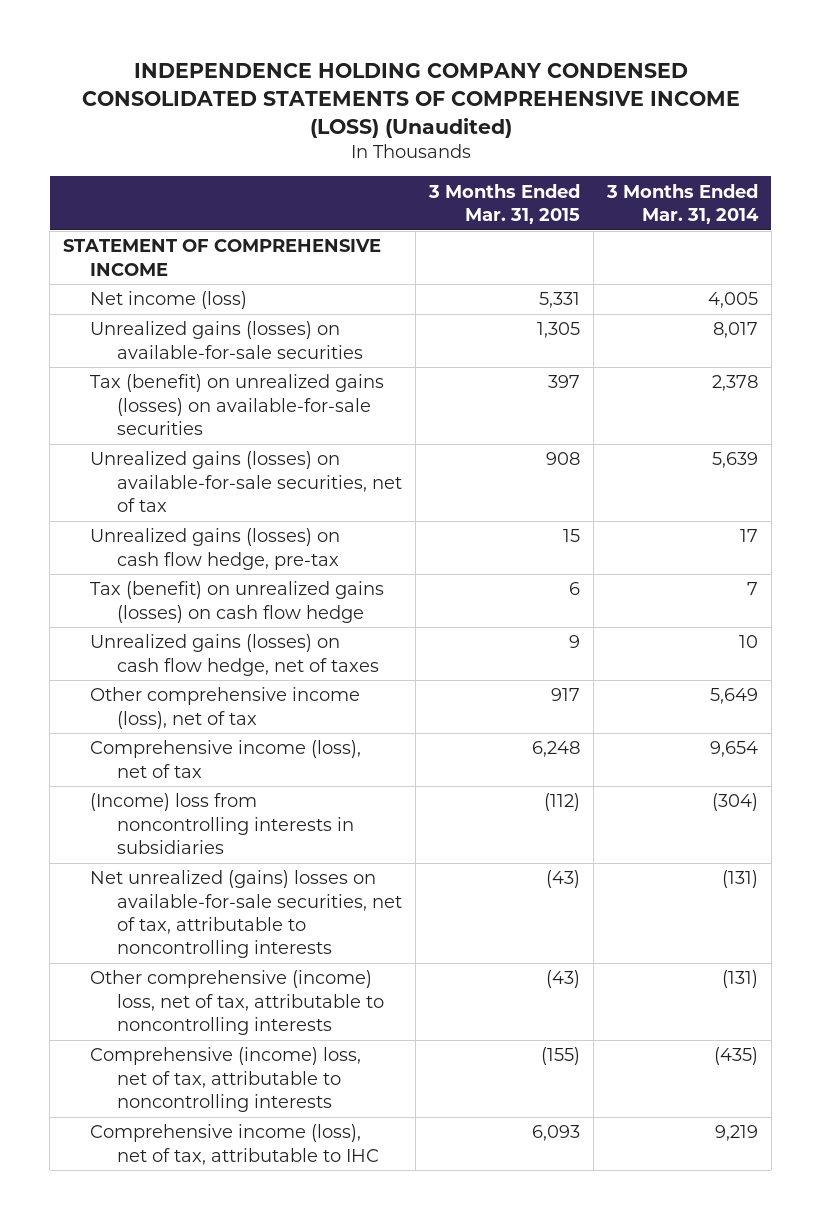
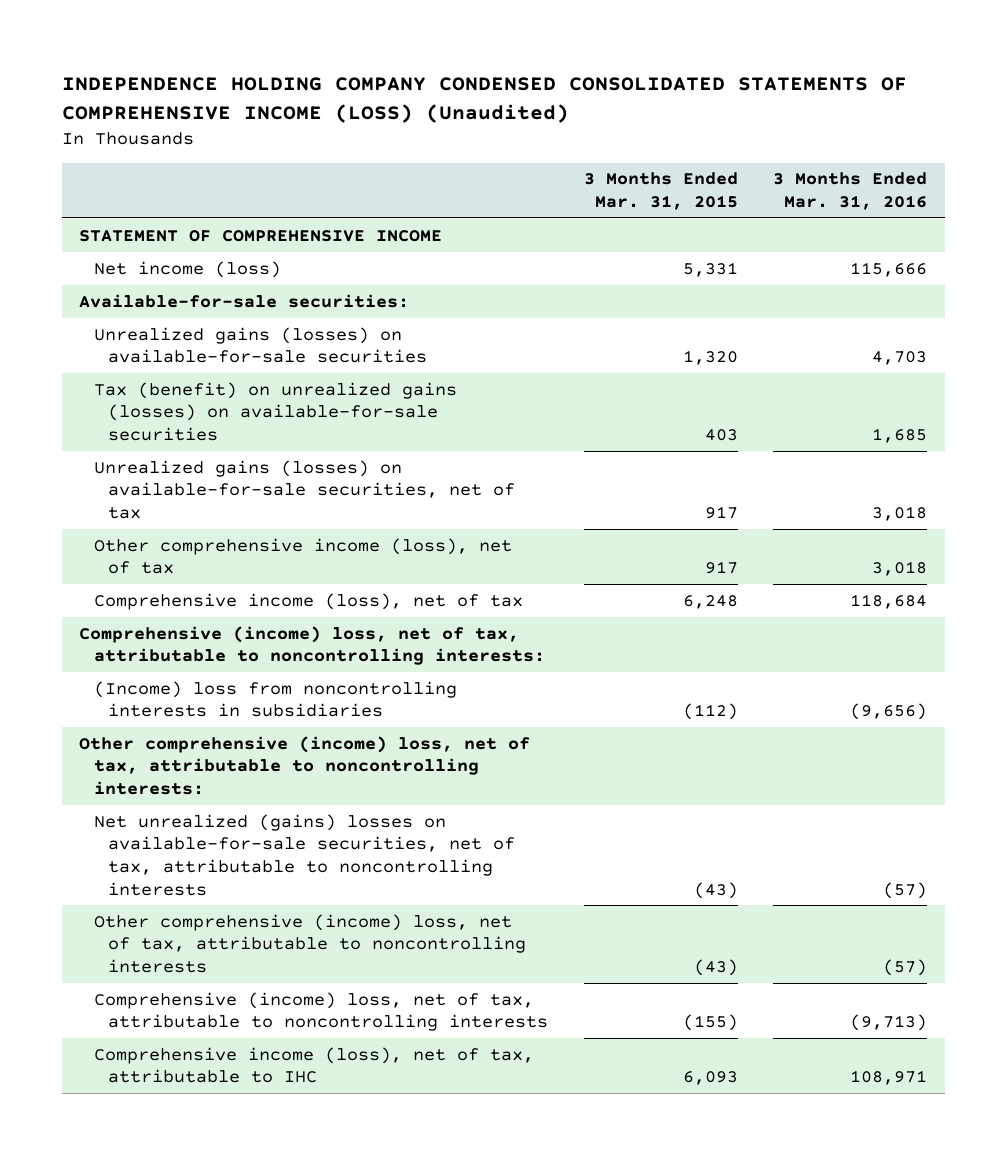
[605,183,759,224] 3 Months Ended Mar. 31, 2014 -> none
none -> [773,172,928,210] 3 Months Ended Mar. 31, 2016
[90,528,341,570] Unrealized gains (losses) on cash flow hedge, pre-tax -> none
[90,581,385,623] Tax (benefit) on unrealized gains (losses) on cash flow hedge -> none
[90,634,380,676] Unrealized gains (losses) on cash flow hedge, net of taxes -> none
none -> [79,293,410,308] Available-for-sale securities:
[537,322,581,339] 1,305 -> [682,350,738,366] 1,320
[548,375,581,389] 397 -> [704,428,738,441] 403
[546,452,581,466] 908 -> [704,505,738,519] 917
none -> [79,625,545,666] Comprehensive (income) loss, net of tax, attributable to noncontrolling interests:
none -> [79,735,531,795] Other comprehensive (income) loss, net of tax, attributable to noncontrolling interests:

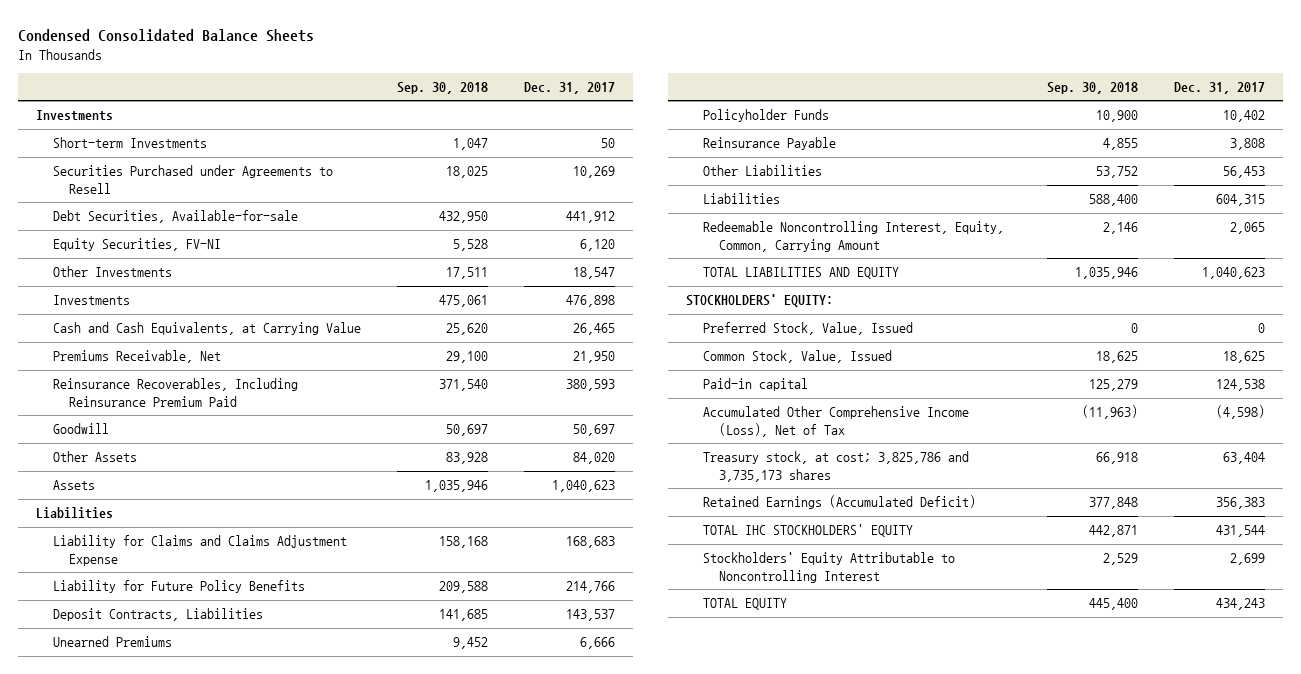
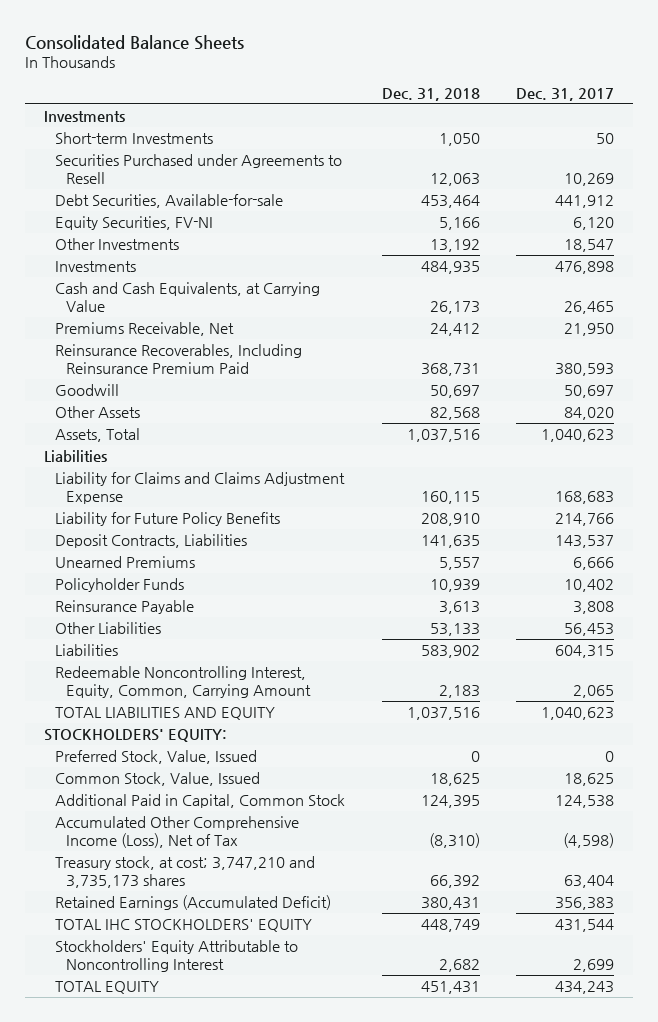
[17,28,314,42] Condensed Consolidated Balance Sheets -> [25,34,245,50] Consolidated Balance Sheets
[396,82,488,95] Sep. 30, 2018 -> none
none -> [381,88,480,102] Dec. 31, 2018
[52,480,95,491] Assets -> [54,428,140,443] Assets, Total
[702,378,808,392] Paid-in capital -> [54,794,345,809] Additional Paid in Capital, Common Stock
[702,451,969,482] Treasury stock, at cost; 3,825,786 and 3,735,173 shares -> [54,856,315,889] Treasury stock, at cost; 3,747,210 and 3,735,173 shares

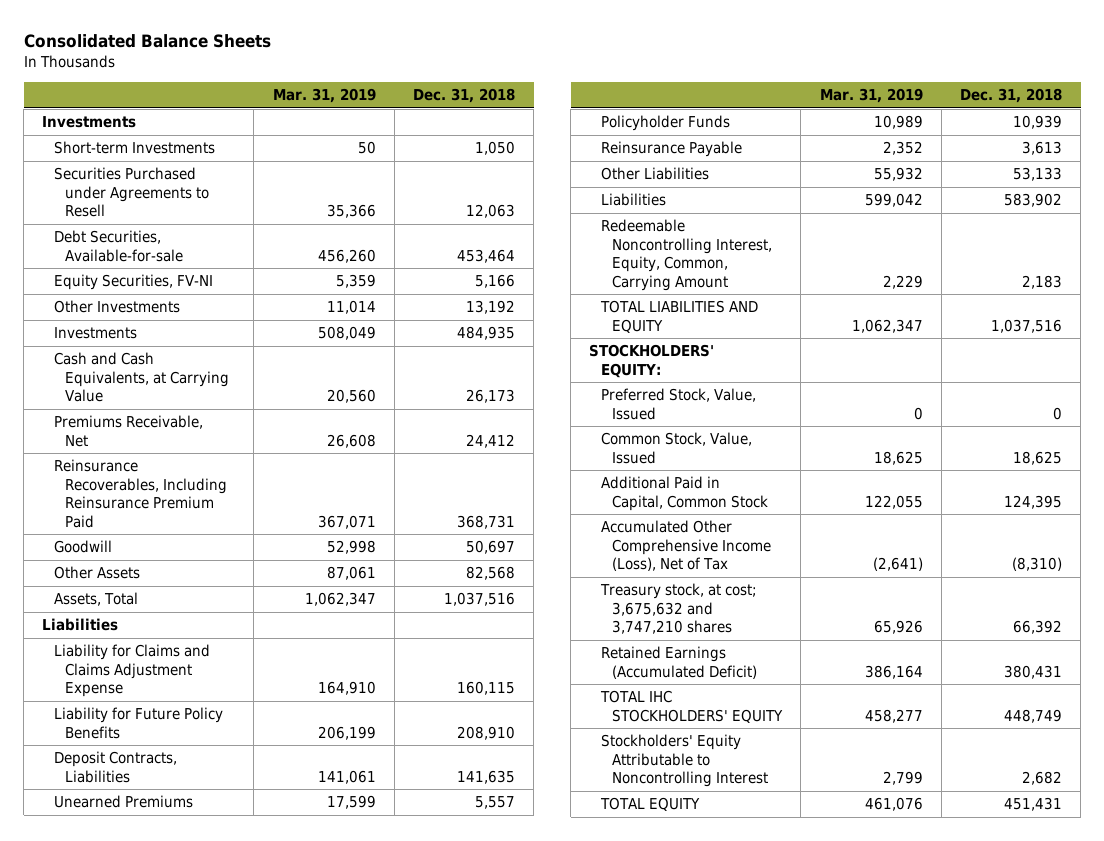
[516,88,615,102] Dec. 31, 2017 -> none
none -> [272,88,376,104] Mar. 31, 2019
[54,856,315,889] Treasury stock, at cost; 3,747,210 and 3,735,173 shares -> [599,583,757,635] Treasury stock, at cost; 3,675,632 and 3,747,210 shares

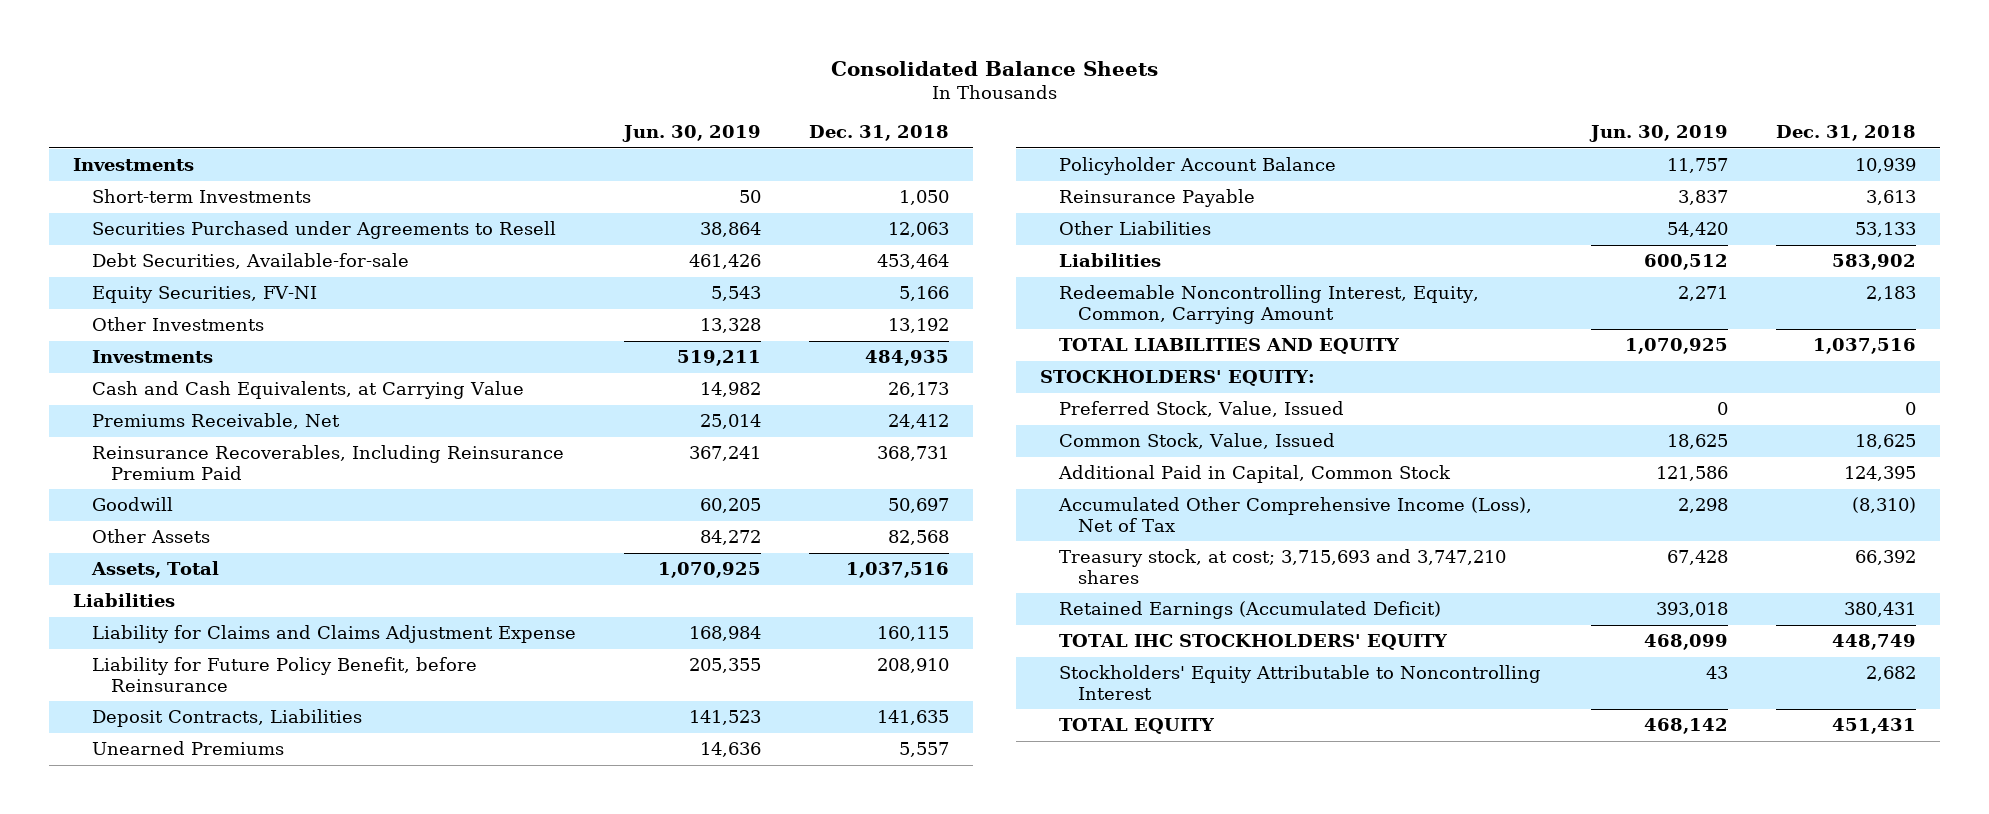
[272,88,376,104] Mar. 31, 2019 -> none
none -> [621,125,761,143] Jun. 30, 2019
[53,707,223,739] Liability for Future Policy Benefits -> [91,657,477,692] Liability for Future Policy Benefit, before Reinsurance
[600,115,730,132] Policyholder Funds -> [1059,157,1337,176] Policyholder Account Balance
[599,583,757,635] Treasury stock, at cost; 3,675,632 and 3,747,210 shares -> [1059,549,1507,584] Treasury stock, at cost; 3,715,693 and 3,747,210 shares

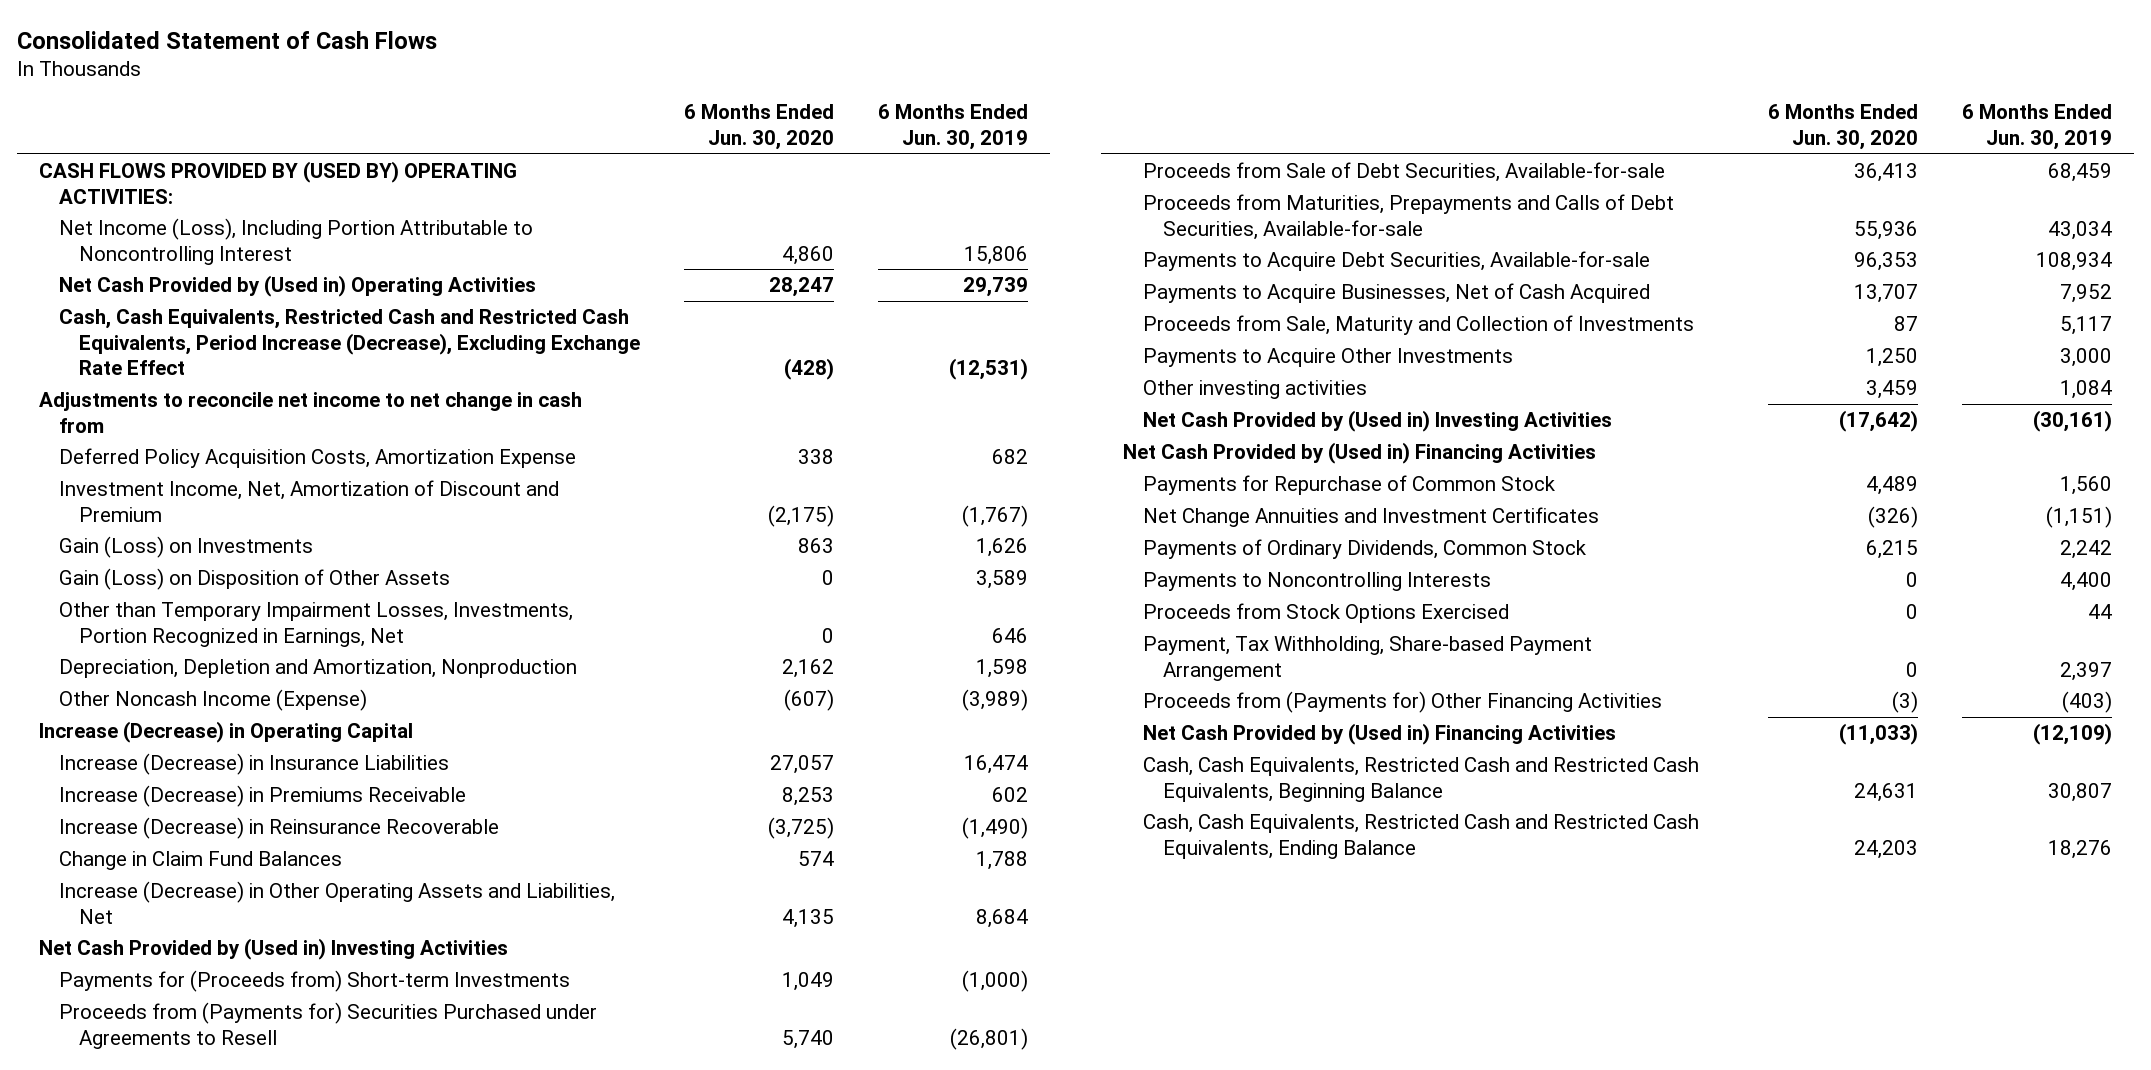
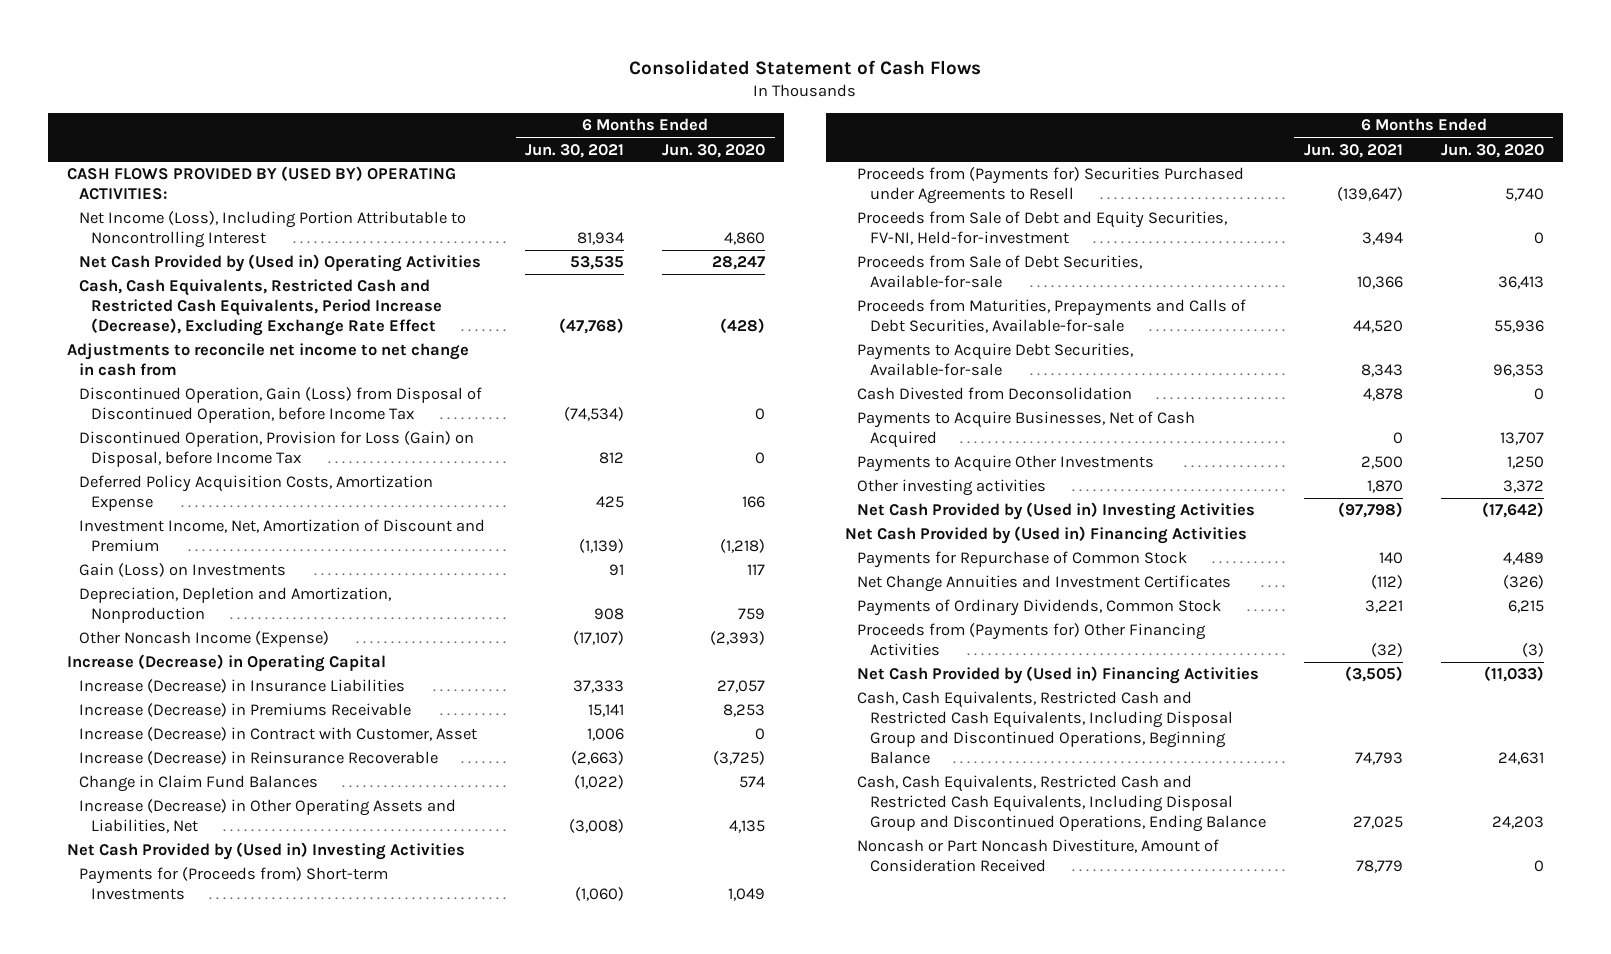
[878,104,1029,151] 6 Months Ended Jun. 30, 2019 -> none
none -> [525,143,625,158] Jun. 30, 2021
[58,568,450,591] Gain (Loss) on Disposition of Other Assets -> none
[58,602,573,647] Other than Temporary Impairment Losses, Investments, Portion Recognized in Earnings, Net -> none
none -> [78,387,482,424] Discontinued Operation, Gain (Loss) from Disposal of Discontinued Operation, before Income Tax
none -> [78,431,474,468] Discontinued Operation, Provision for Loss (Gain) on Disposal, before Income Tax
[797,449,834,465] 338 -> [742,496,766,509] 166
[767,504,834,527] (2,175) -> [720,539,766,554] (1,218)
[797,538,834,554] 863 -> [747,564,766,576] 117
[781,659,834,679] 2,162 -> [738,608,766,621] 759
[783,689,834,712] (607) -> [710,631,766,646] (2,393)
none -> [78,727,477,742] Increase (Decrease) in Contract with Customer, Asset
none -> [857,211,1228,246] Proceeds from Sale of Debt and Equity Securities, FV-NI, Held-for-investment
none -> [857,387,1133,401] Cash Divested from Deconsolidation
[1142,315,1694,336] Proceeds from Sale, Maturity and Collection of Investments -> none
[1865,380,1918,400] 3,459 -> [1502,480,1544,494] 3,372
[1142,572,1491,592] Payments to Noncontrolling Interests -> none
[1142,603,1509,624] Proceeds from Stock Options Exercised -> none
[1142,636,1592,681] Payment, Tax Withholding, Share-based Payment Arrangement -> none
[1142,757,1699,802] Cash, Cash Equivalents, Restricted Cash and Restricted Cash Equivalents, Beginning Balance -> [857,691,1233,765] Cash, Cash Equivalents, Restricted Cash and Restricted Cash Equivalents, Including Disposal Group and Discontinued Operations, Beginning Balance
[1142,814,1699,859] Cash, Cash Equivalents, Restricted Cash and Restricted Cash Equivalents, Ending Balance -> [857,775,1266,833] Cash, Cash Equivalents, Restricted Cash and Restricted Cash Equivalents, Including Disposal Group and Discontinued Operations, Ending Balance
none -> [857,839,1220,873] Noncash or Part Noncash Divestiture, Amount of Consideration Received

